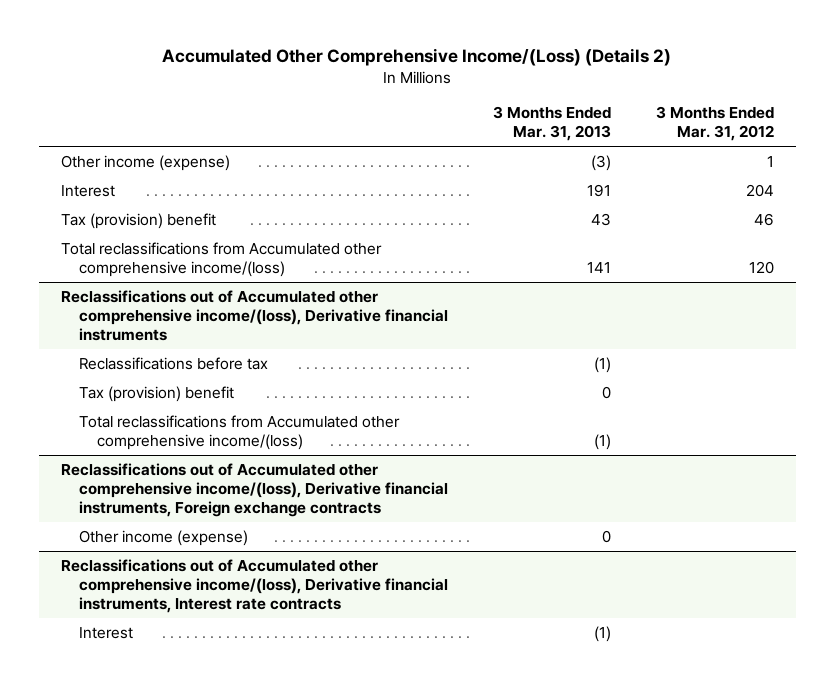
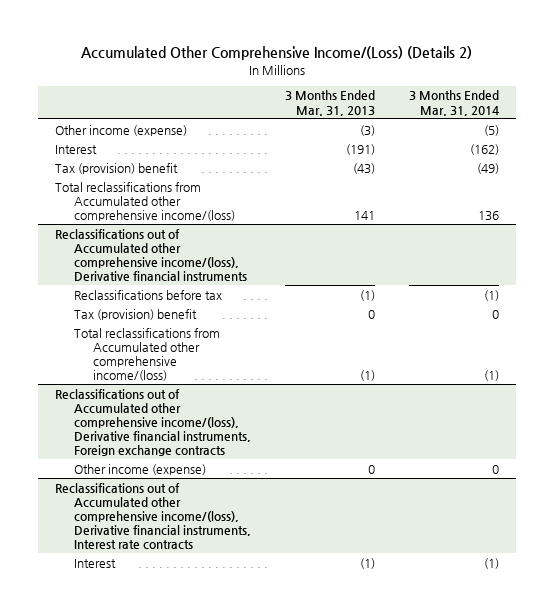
[655,106,774,142] 3 Months Ended Mar. 31, 2012 -> none
none -> [408,90,499,116] 3 Months Ended Mar. 31, 2014
[586,183,611,197] 191 -> [346,143,376,155] (191)
[590,212,611,226] 43 -> [353,162,376,174] (43)

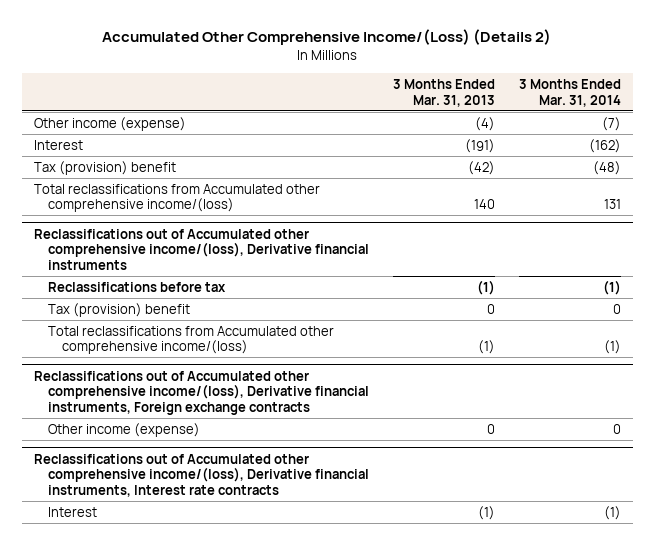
[360,124,376,136] (3) -> [475,116,496,131] (4)
[483,124,499,136] (5) -> [602,116,622,131] (7)
[353,162,376,174] (43) -> [468,160,496,175] (42)
[476,162,499,174] (49) -> [593,160,622,175] (48)
[354,210,376,220] 141 -> [474,199,496,210] 140
[477,210,499,221] 136 -> [604,199,622,210] 131

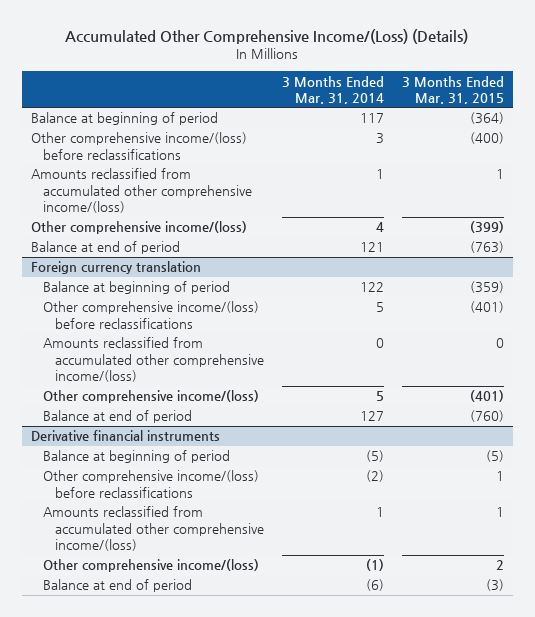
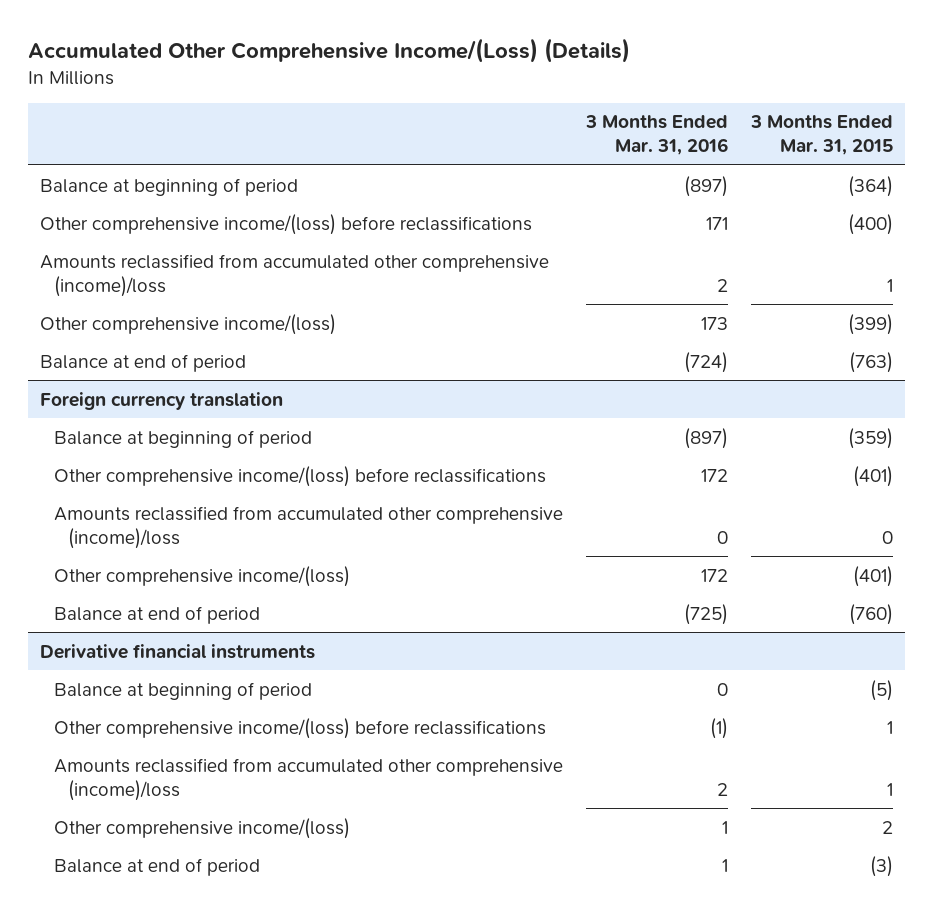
[281,75,384,104] 3 Months Ended Mar. 31, 2014 -> none
none -> [584,115,728,156] 3 Months Ended Mar. 31, 2016
[30,168,253,214] Amounts reclassified from accumulated other comprehensive income/(loss) -> [39,253,549,297] Amounts reclassified from accumulated other comprehensive (income)/loss
[43,337,265,383] Amounts reclassified from accumulated other comprehensive income/(loss) -> [53,505,563,549] Amounts reclassified from accumulated other comprehensive (income)/loss
[43,506,265,552] Amounts reclassified from accumulated other comprehensive income/(loss) -> [53,757,563,801] Amounts reclassified from accumulated other comprehensive (income)/loss

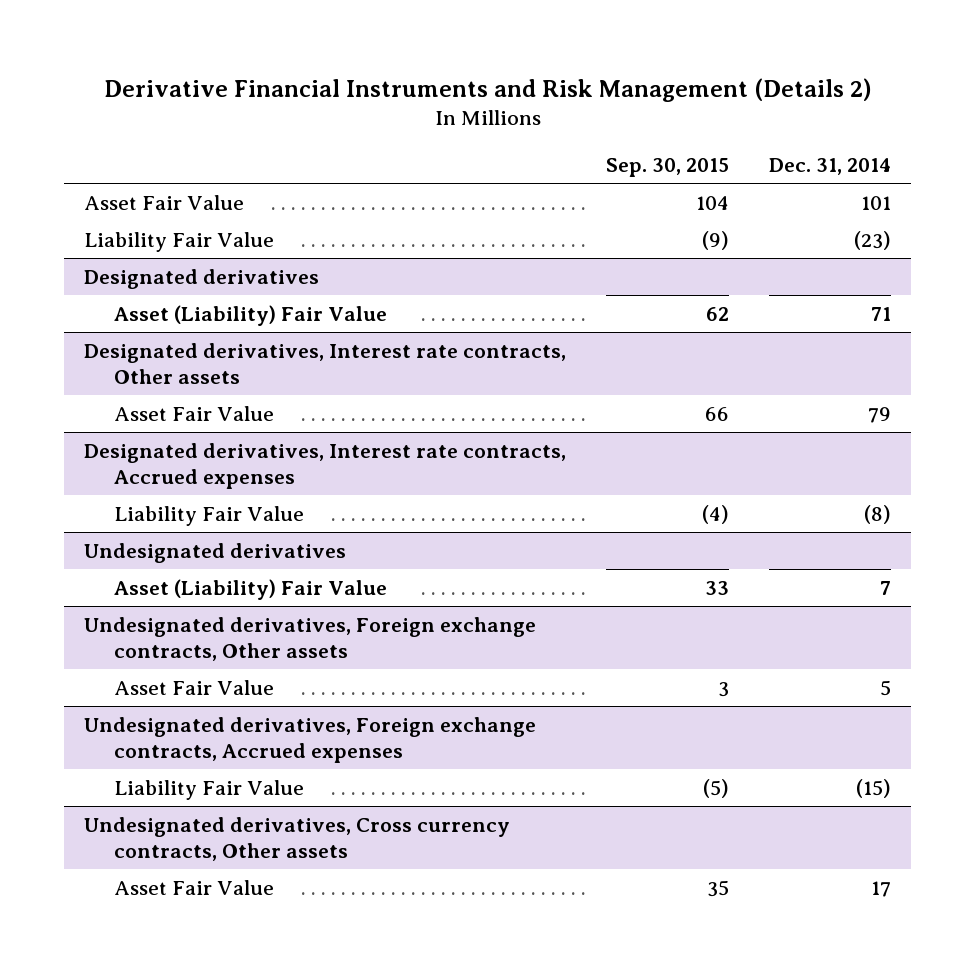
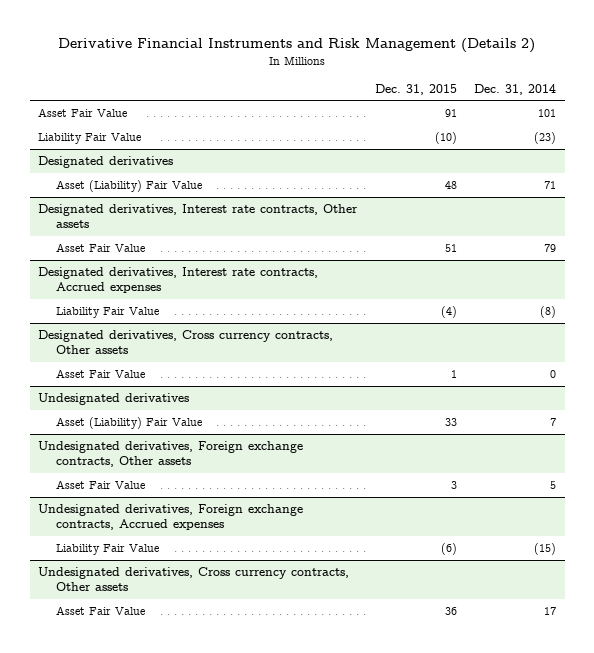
[606,157,730,177] Sep. 30, 2015 -> none
none -> [374,83,457,95] Dec. 31, 2015
none -> [38,330,334,355] Designated derivatives, Cross currency contracts, Other assets
none -> [56,369,146,379] Asset Fair Value

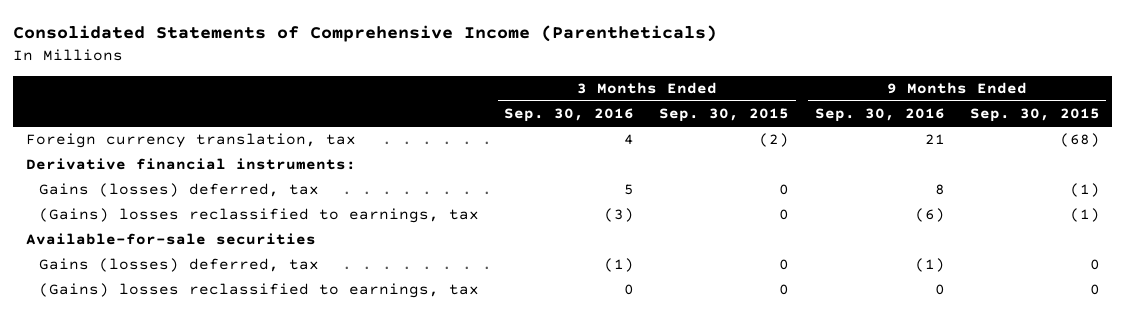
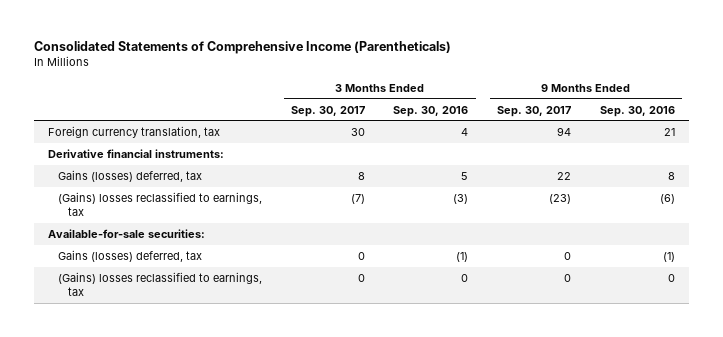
[659,108,790,123] Sep. 30, 2015 -> none
[969,108,1100,123] Sep. 30, 2015 -> none
none -> [290,105,365,117] Sep. 30, 2017
none -> [497,105,572,117] Sep. 30, 2017
[25,233,316,246] Available-for-sale securities -> [48,228,206,238] Available-for-sale securities:

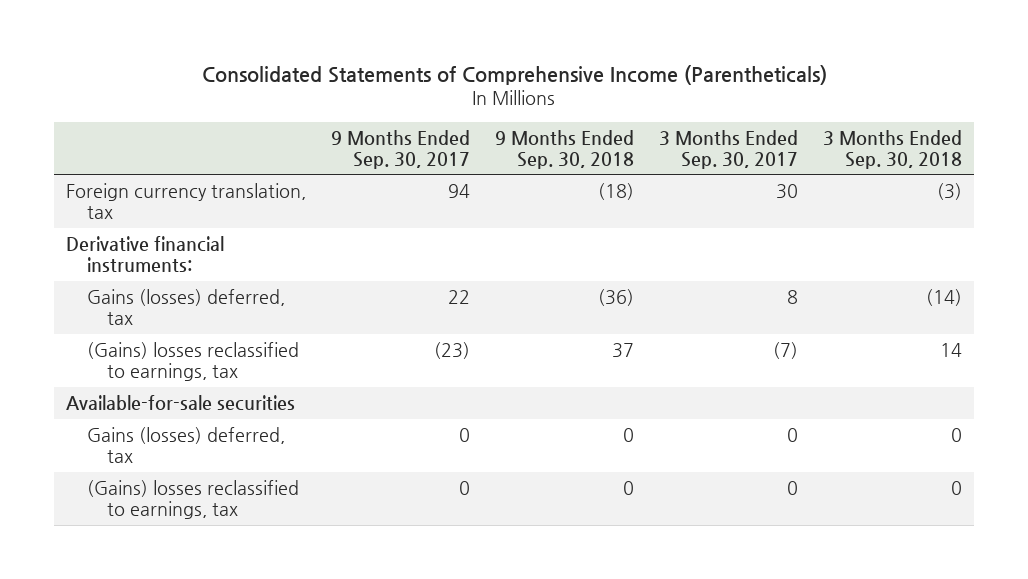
[393,105,469,117] Sep. 30, 2016 -> none
[599,105,675,117] Sep. 30, 2016 -> none
none -> [494,129,634,169] 9 Months Ended Sep. 30, 2018
none -> [822,129,962,169] 3 Months Ended Sep. 30, 2018
[48,228,206,238] Available-for-sale securities: -> [66,394,296,411] Available-for-sale securities

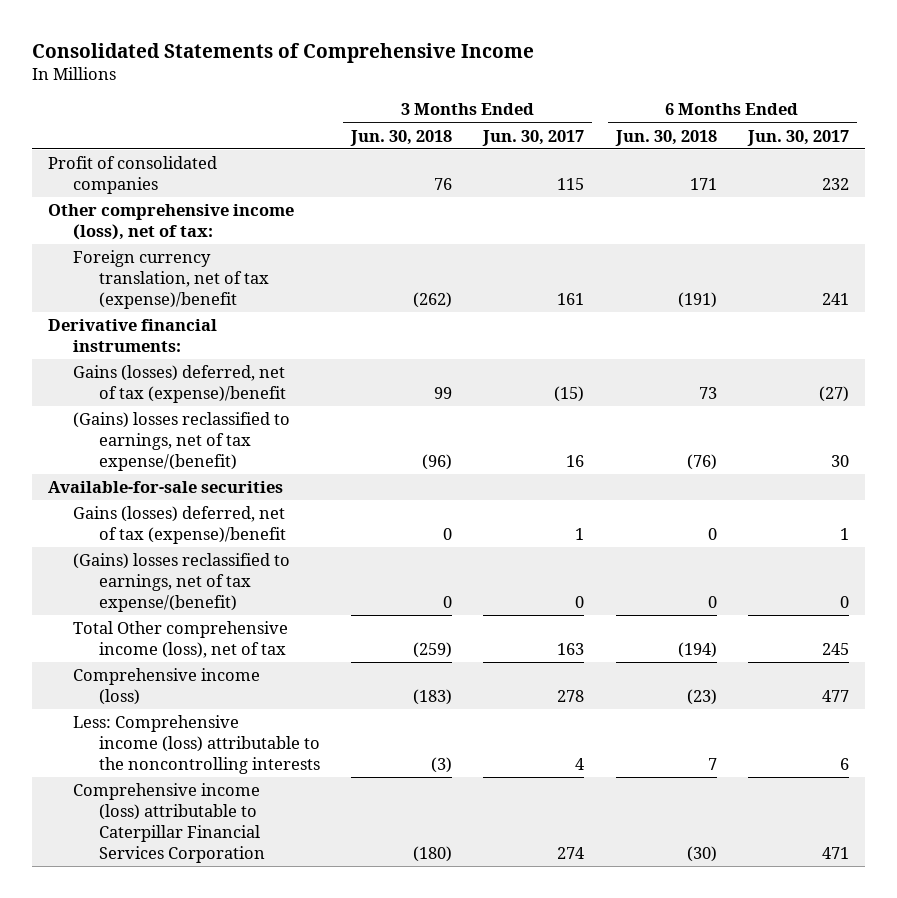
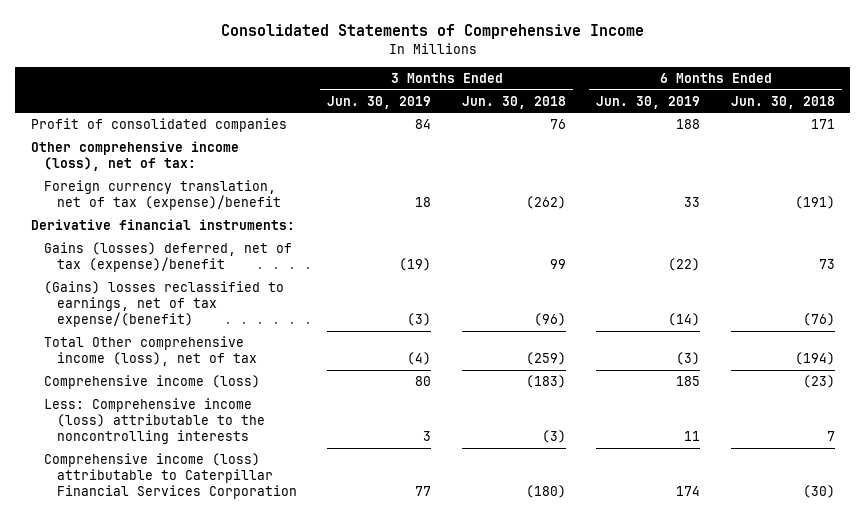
[482,129,585,146] Jun. 30, 2017 -> none
[747,129,850,146] Jun. 30, 2017 -> none
none -> [327,95,432,109] Jun. 30, 2019
none -> [596,95,701,109] Jun. 30, 2019
[47,481,283,494] Available-for-sale securities -> none
[73,506,286,545] Gains (losses) deferred, net of tax (expense)/benefit -> none
[73,553,291,613] (Gains) losses reclassified to earnings, net of tax expense/(benefit) -> none

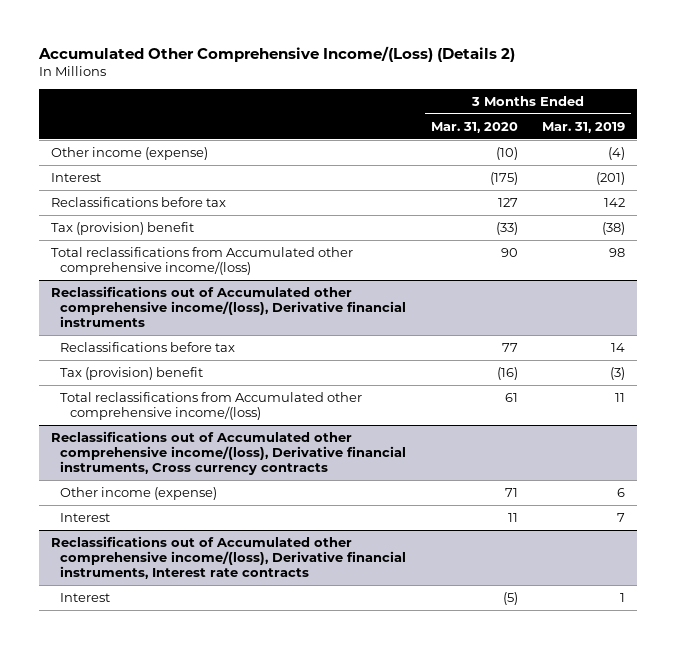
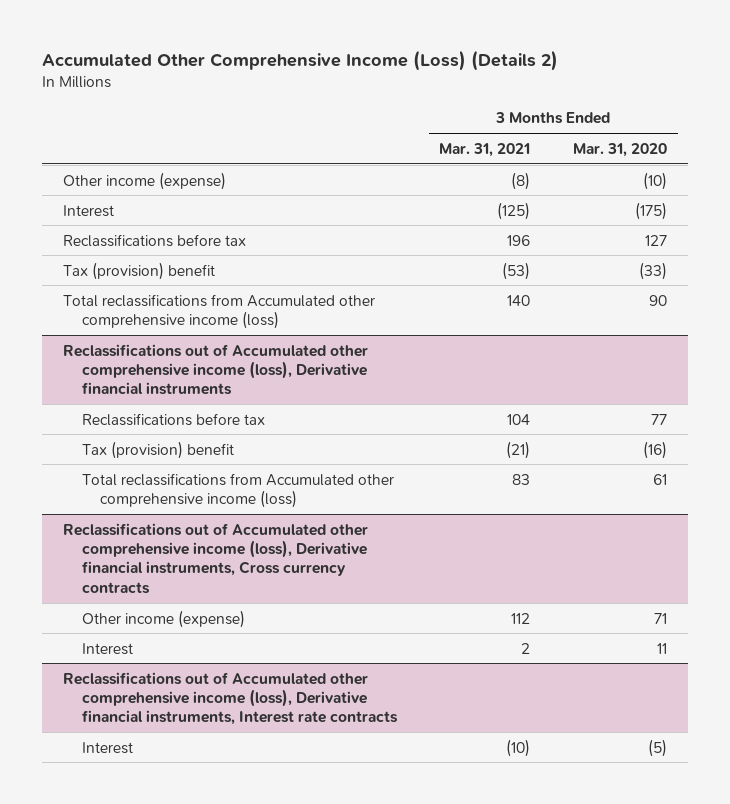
[37,45,515,62] Accumulated Other Comprehensive Income/(Loss) (Details 2) -> [41,50,558,72] Accumulated Other Comprehensive Income (Loss) (Details 2)
[542,121,626,133] Mar. 31, 2019 -> none
none -> [439,142,531,157] Mar. 31, 2021
[50,246,353,276] Total reclassifications from Accumulated other comprehensive income/(loss) -> [63,293,376,329] Total reclassifications from Accumulated other comprehensive income (loss)
[50,285,407,328] Reclassifications out of Accumulated other comprehensive income/(loss), Derivative financial instruments -> [63,343,369,396] Reclassifications out of Accumulated other comprehensive income (loss), Derivative financial instruments
[60,391,363,421] Total reclassifications from Accumulated other comprehensive income/(loss) -> [81,472,394,508] Total reclassifications from Accumulated other comprehensive income (loss)
[50,430,407,476] Reclassifications out of Accumulated other comprehensive income/(loss), Derivative financial instruments, Cross currency contracts -> [63,522,369,594] Reclassifications out of Accumulated other comprehensive income (loss), Derivative financial instruments, Cross currency contracts
[50,535,407,580] Reclassifications out of Accumulated other comprehensive income/(loss), Derivative financial instruments, Interest rate contracts -> [63,671,398,726] Reclassifications out of Accumulated other comprehensive income (loss), Derivative financial instruments, Interest rate contracts

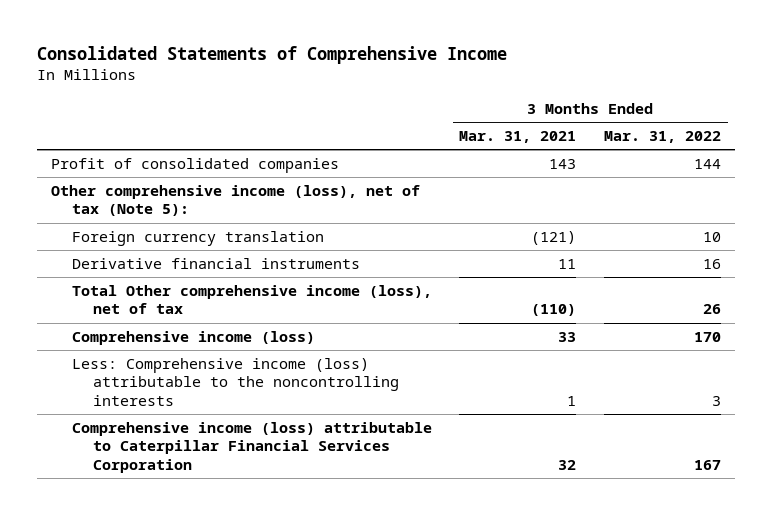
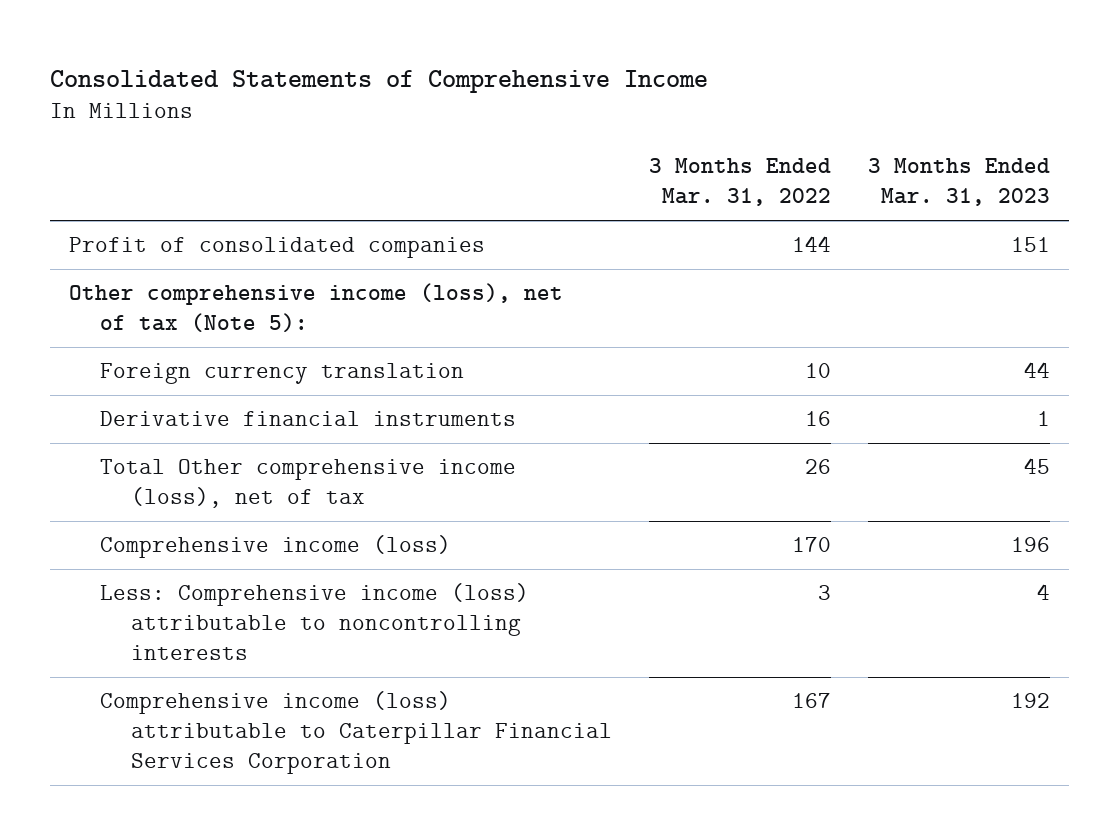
[459,131,577,144] Mar. 31, 2021 -> none
none -> [868,158,1051,207] 3 Months Ended Mar. 31, 2023
[71,357,399,406] Less: Comprehensive income (loss) attributable to the noncontrolling interests -> [99,583,529,661] Less: Comprehensive income (loss) attributable to noncontrolling interests

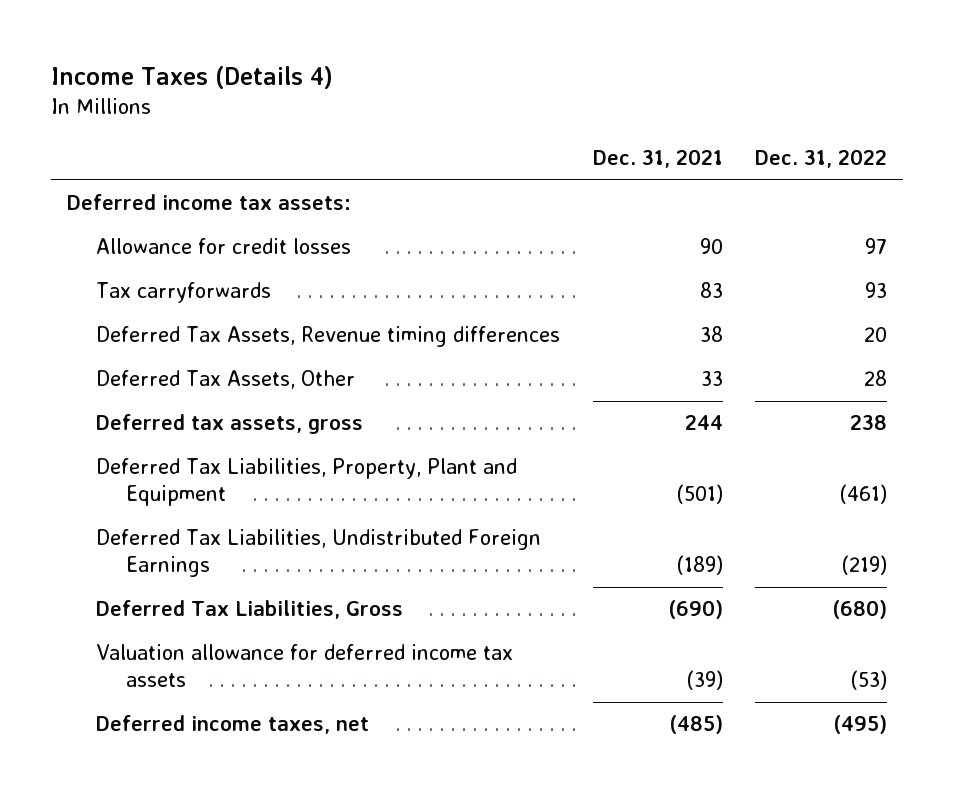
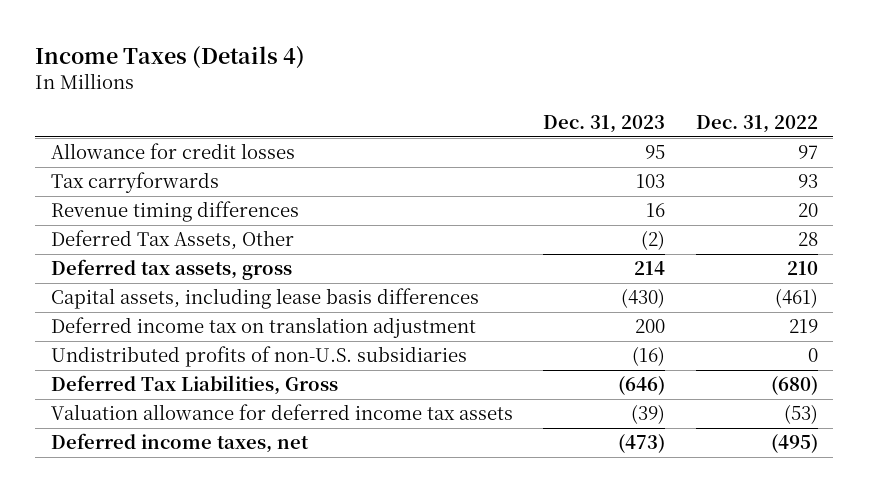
[592,149,723,169] Dec. 31, 2021 -> none
none -> [543,115,666,134] Dec. 31, 2023
[67,194,352,211] Deferred income tax assets: -> none
[96,326,561,348] Deferred Tax Assets, Revenue timing differences -> [50,201,299,223] Revenue timing differences
[96,529,542,578] Deferred Tax Liabilities, Undistributed Foreign Earnings -> none
[850,415,888,431] 238 -> [786,261,818,276] 210
[96,458,518,507] Deferred Tax Liabilities, Property, Plant and Equipment -> [50,288,479,310] Capital assets, including lease basis differences
none -> [50,317,476,339] Deferred income tax on translation adjustment
none -> [50,346,467,368] Undistributed profits of non-U.S. subsidiaries

